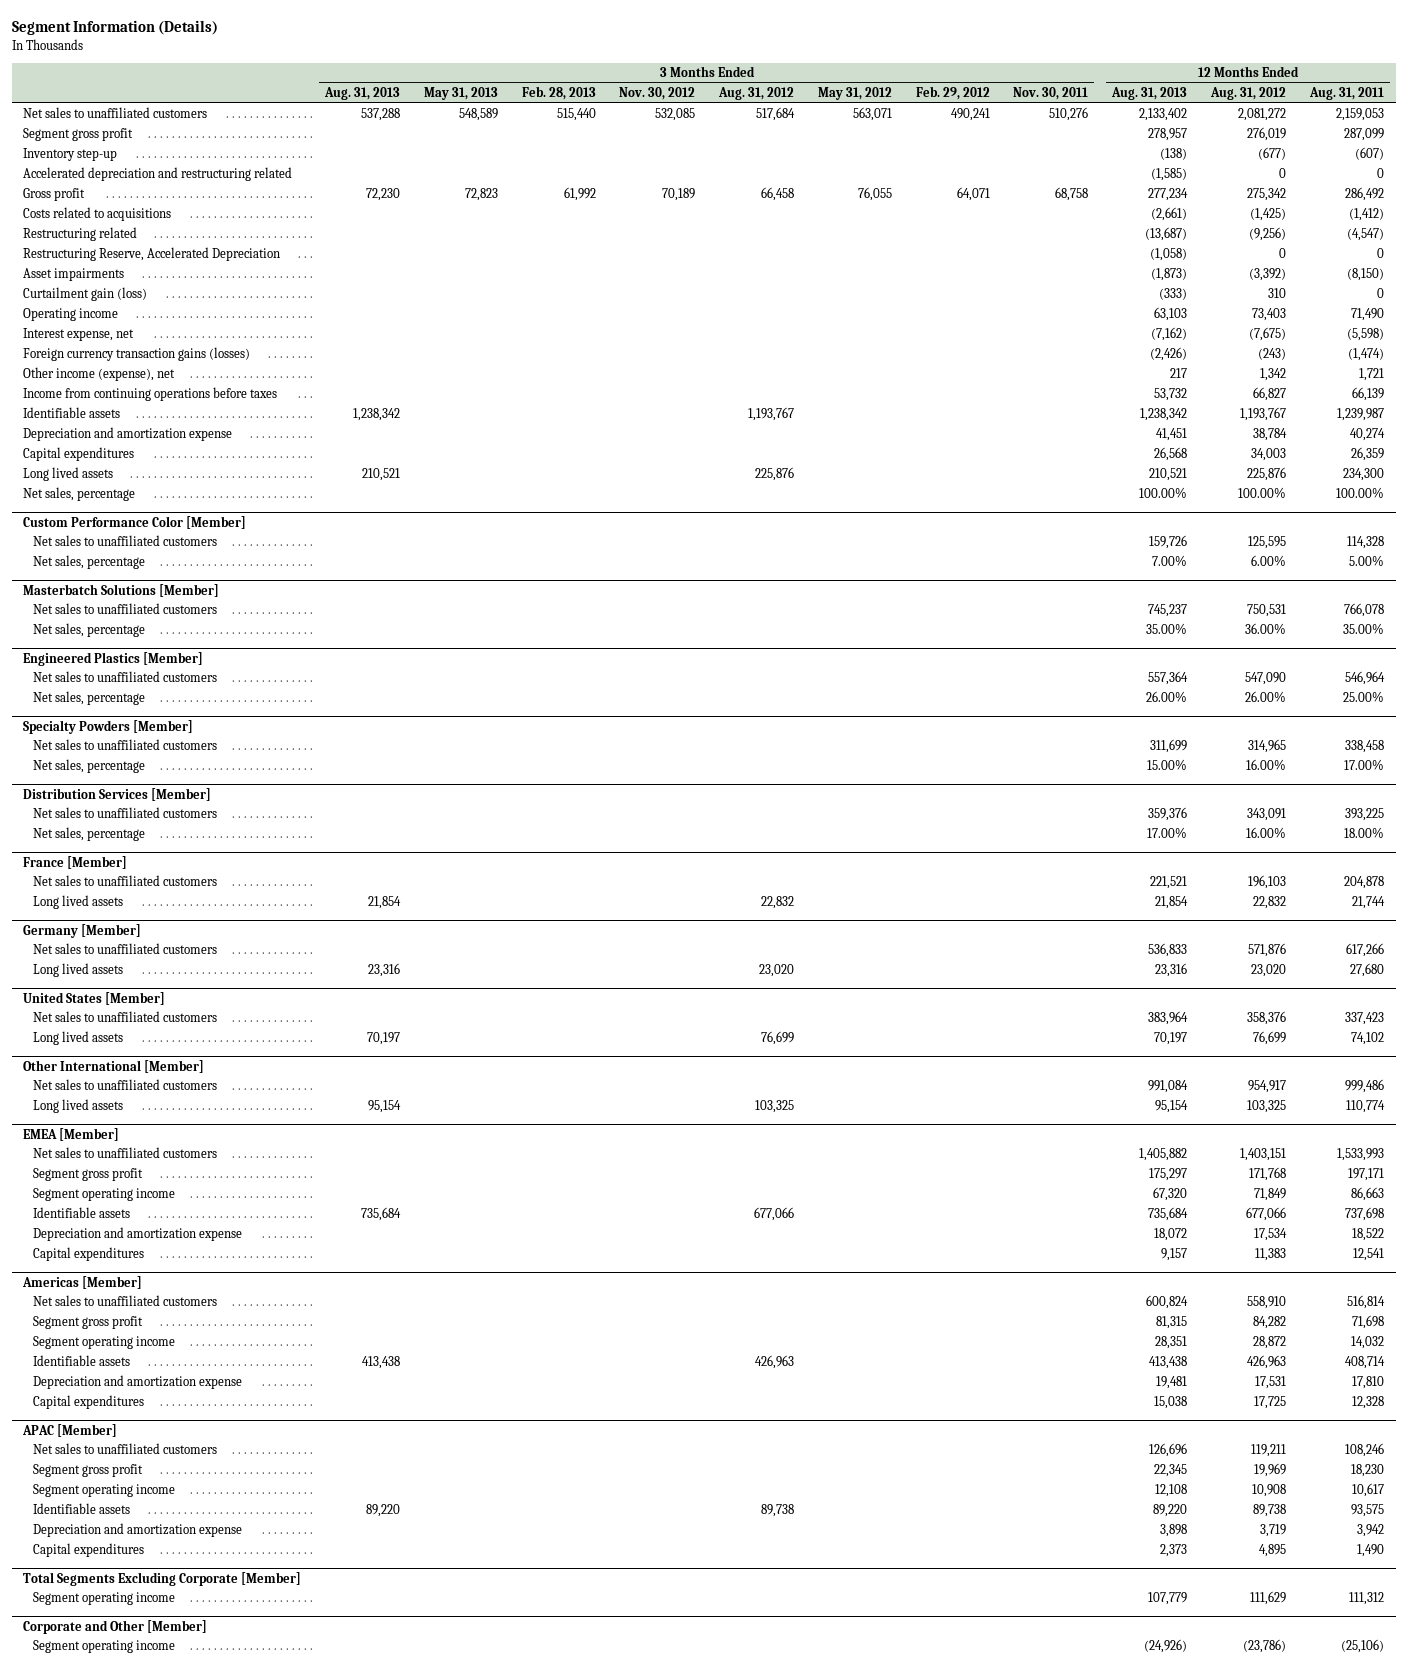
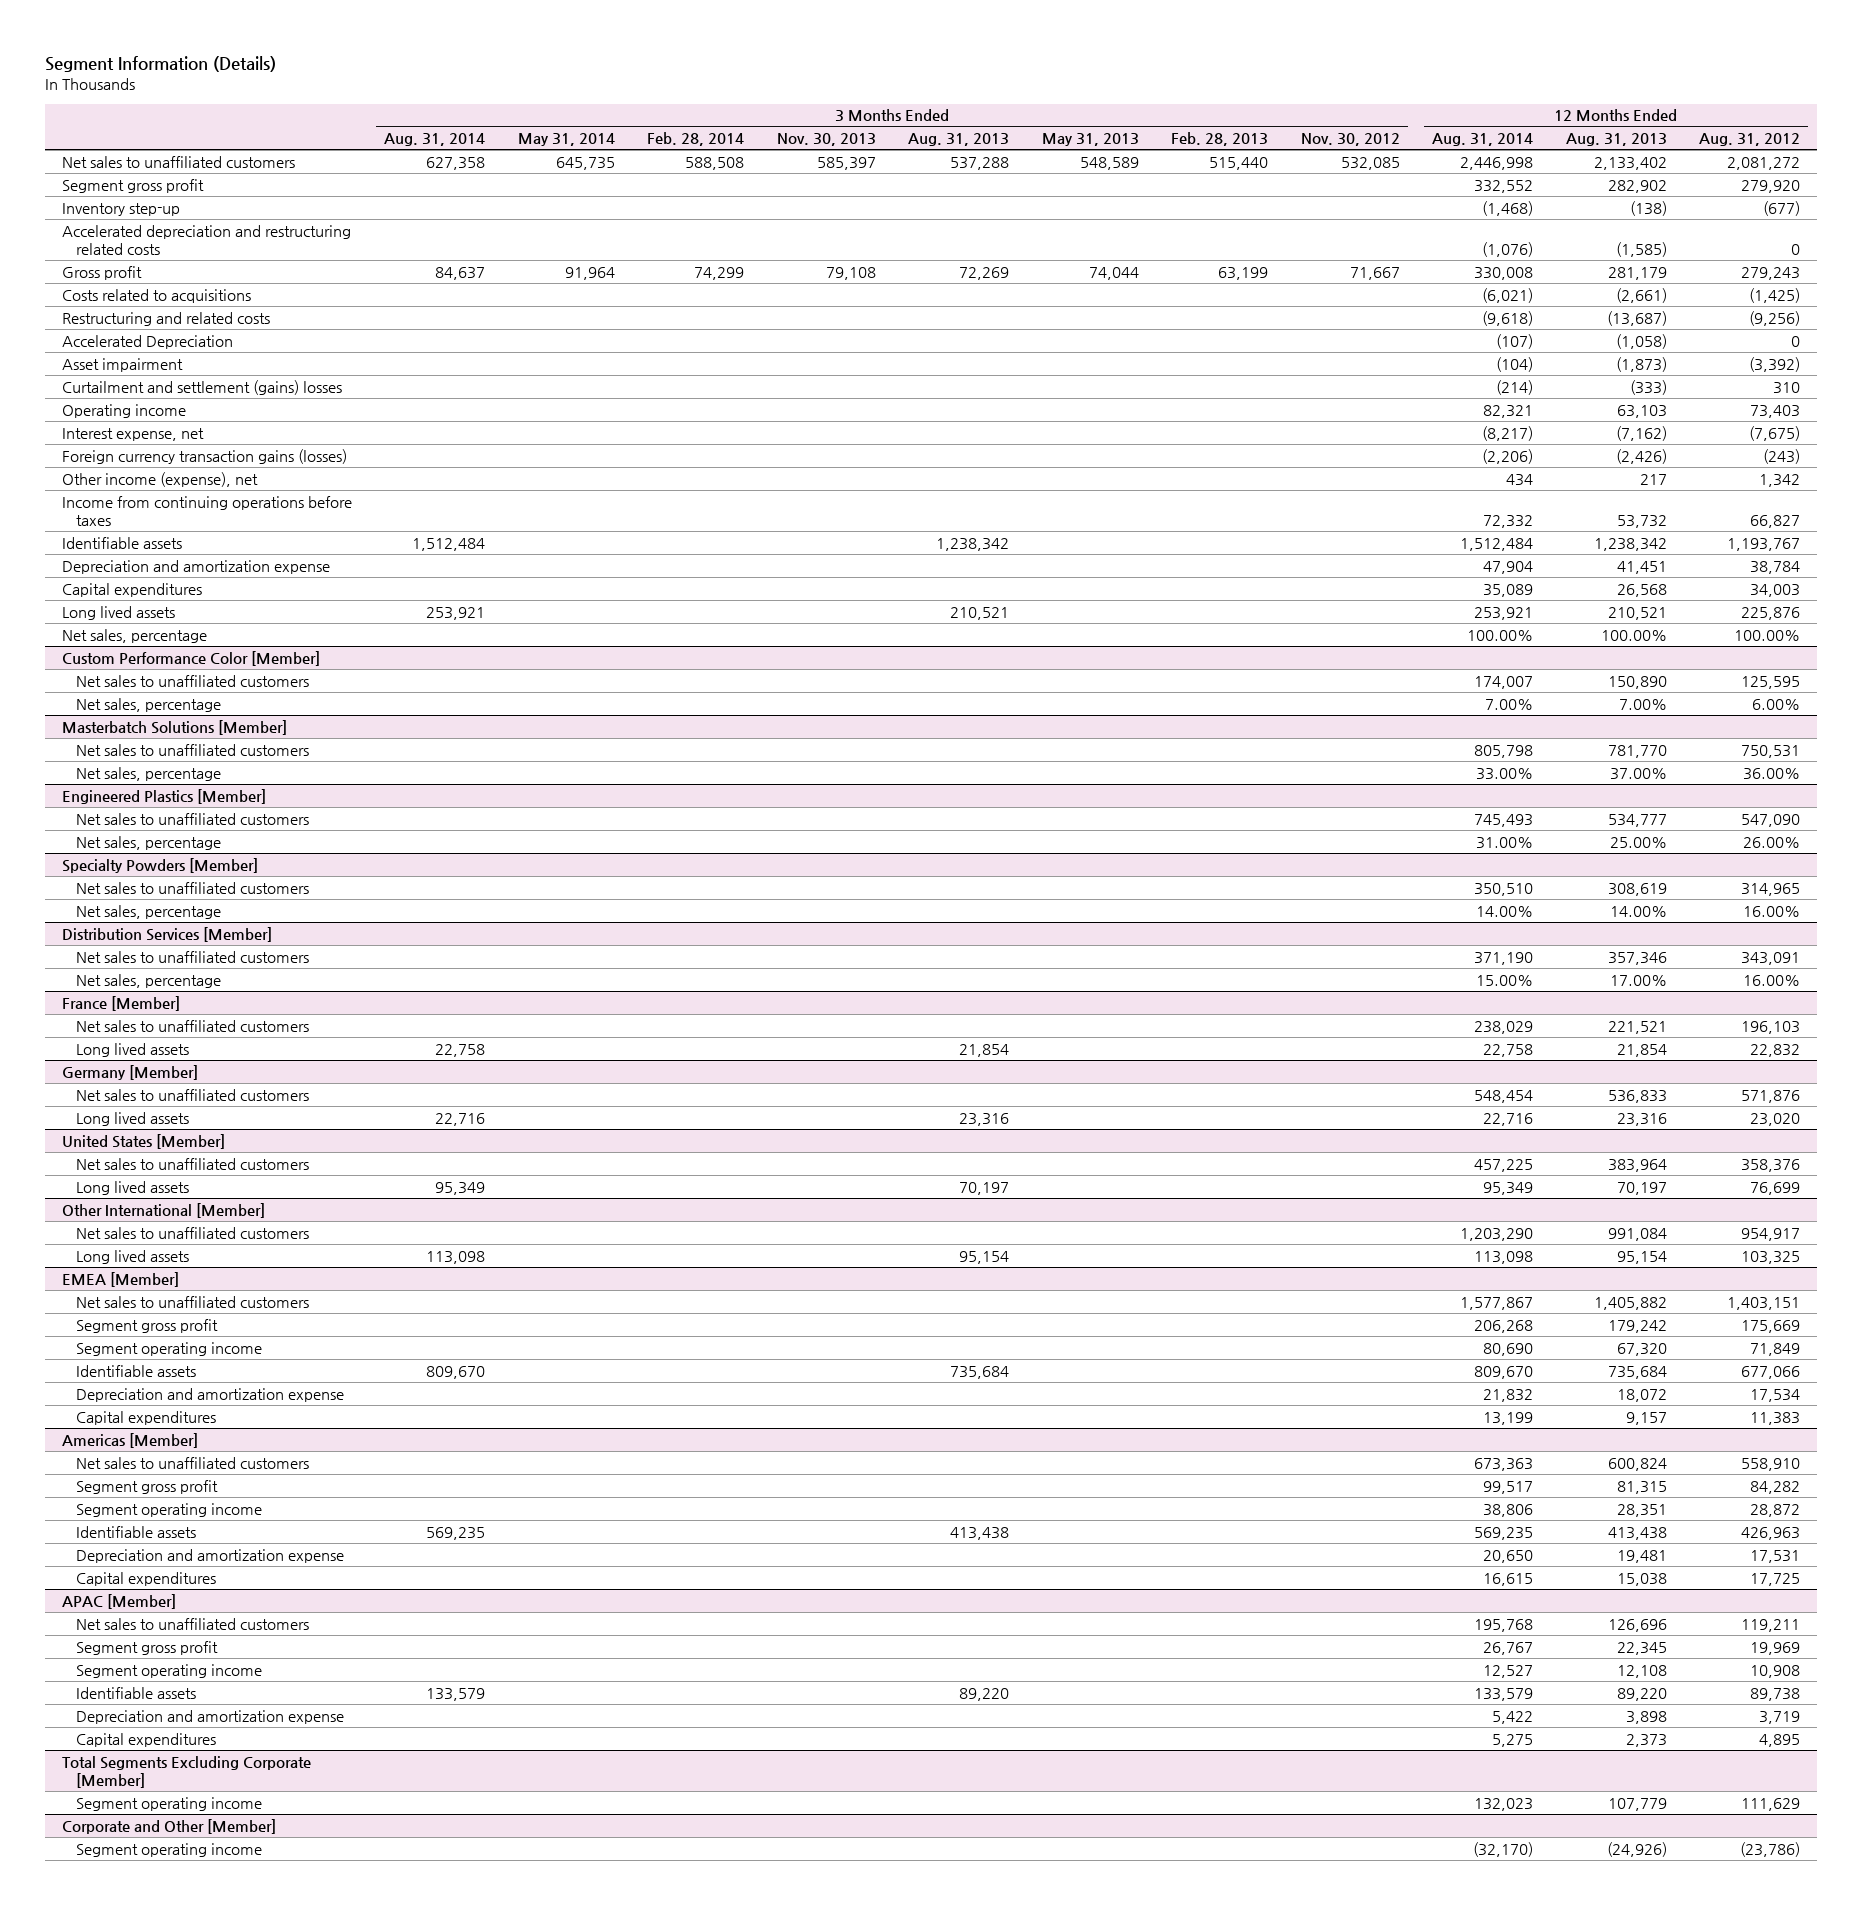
[718,87,795,101] Aug. 31, 2012 -> none
[817,87,892,101] May 31, 2012 -> none
[915,86,990,101] Feb. 29, 2012 -> none
[1013,87,1089,101] Nov. 30, 2011 -> none
[1308,87,1384,101] Aug. 31, 2011 -> none
none -> [384,133,486,147] Aug. 31, 2014
none -> [517,133,615,147] May 31, 2014
none -> [647,132,745,147] Feb. 28, 2014
none -> [776,133,876,147] Nov. 30, 2013
none -> [1432,133,1534,147] Aug. 31, 2014
[1148,128,1188,142] 278,957 -> [1607,179,1667,193] 282,902
[1246,127,1286,142] 276,019 -> [1741,179,1801,193] 279,920
[23,167,293,182] Accelerated depreciation and restructuring related -> [61,224,351,255] Accelerated depreciation and restructuring related costs
[366,188,401,202] 72,230 -> [959,266,1010,280] 72,269
[464,188,498,202] 72,823 -> [1088,266,1139,280] 74,044
[563,187,596,202] 61,992 -> [1218,266,1269,280] 63,199
[662,188,696,202] 70,189 -> [1349,266,1400,280] 71,667
[1148,188,1189,202] 277,234 -> [1607,266,1667,280] 281,179
[1246,188,1286,202] 275,342 -> [1741,266,1801,280] 279,243
[23,227,138,242] Restructuring related -> [61,311,270,326] Restructuring and related costs
[23,247,281,262] Restructuring Reserve, Accelerated Depreciation -> [61,334,233,349] Accelerated Depreciation
[23,268,125,282] Asset impairments -> [61,357,183,372] Asset impairment
[23,287,148,302] Curtailment gain (loss) -> [61,379,342,395] Curtailment and settlement (gains) losses
[1149,535,1188,550] 159,726 -> [1607,675,1667,689] 150,890
[1148,604,1188,618] 745,237 -> [1607,744,1667,758] 781,770
[1146,623,1188,635] 35.00% -> [1609,767,1667,780] 37.00%
[1148,671,1189,686] 557,364 -> [1607,813,1667,827] 534,777
[1146,691,1188,703] 26.00% -> [1609,836,1667,848] 25.00%
[1150,739,1188,754] 311,699 -> [1607,882,1667,896] 308,619
[1147,759,1188,771] 15.00% -> [1609,905,1667,917] 14.00%
[1148,807,1188,822] 359,376 -> [1607,951,1667,965] 357,346
[1149,1168,1188,1182] 175,297 -> [1607,1319,1667,1333] 179,242
[1248,1167,1286,1182] 171,768 -> [1741,1319,1801,1333] 175,669

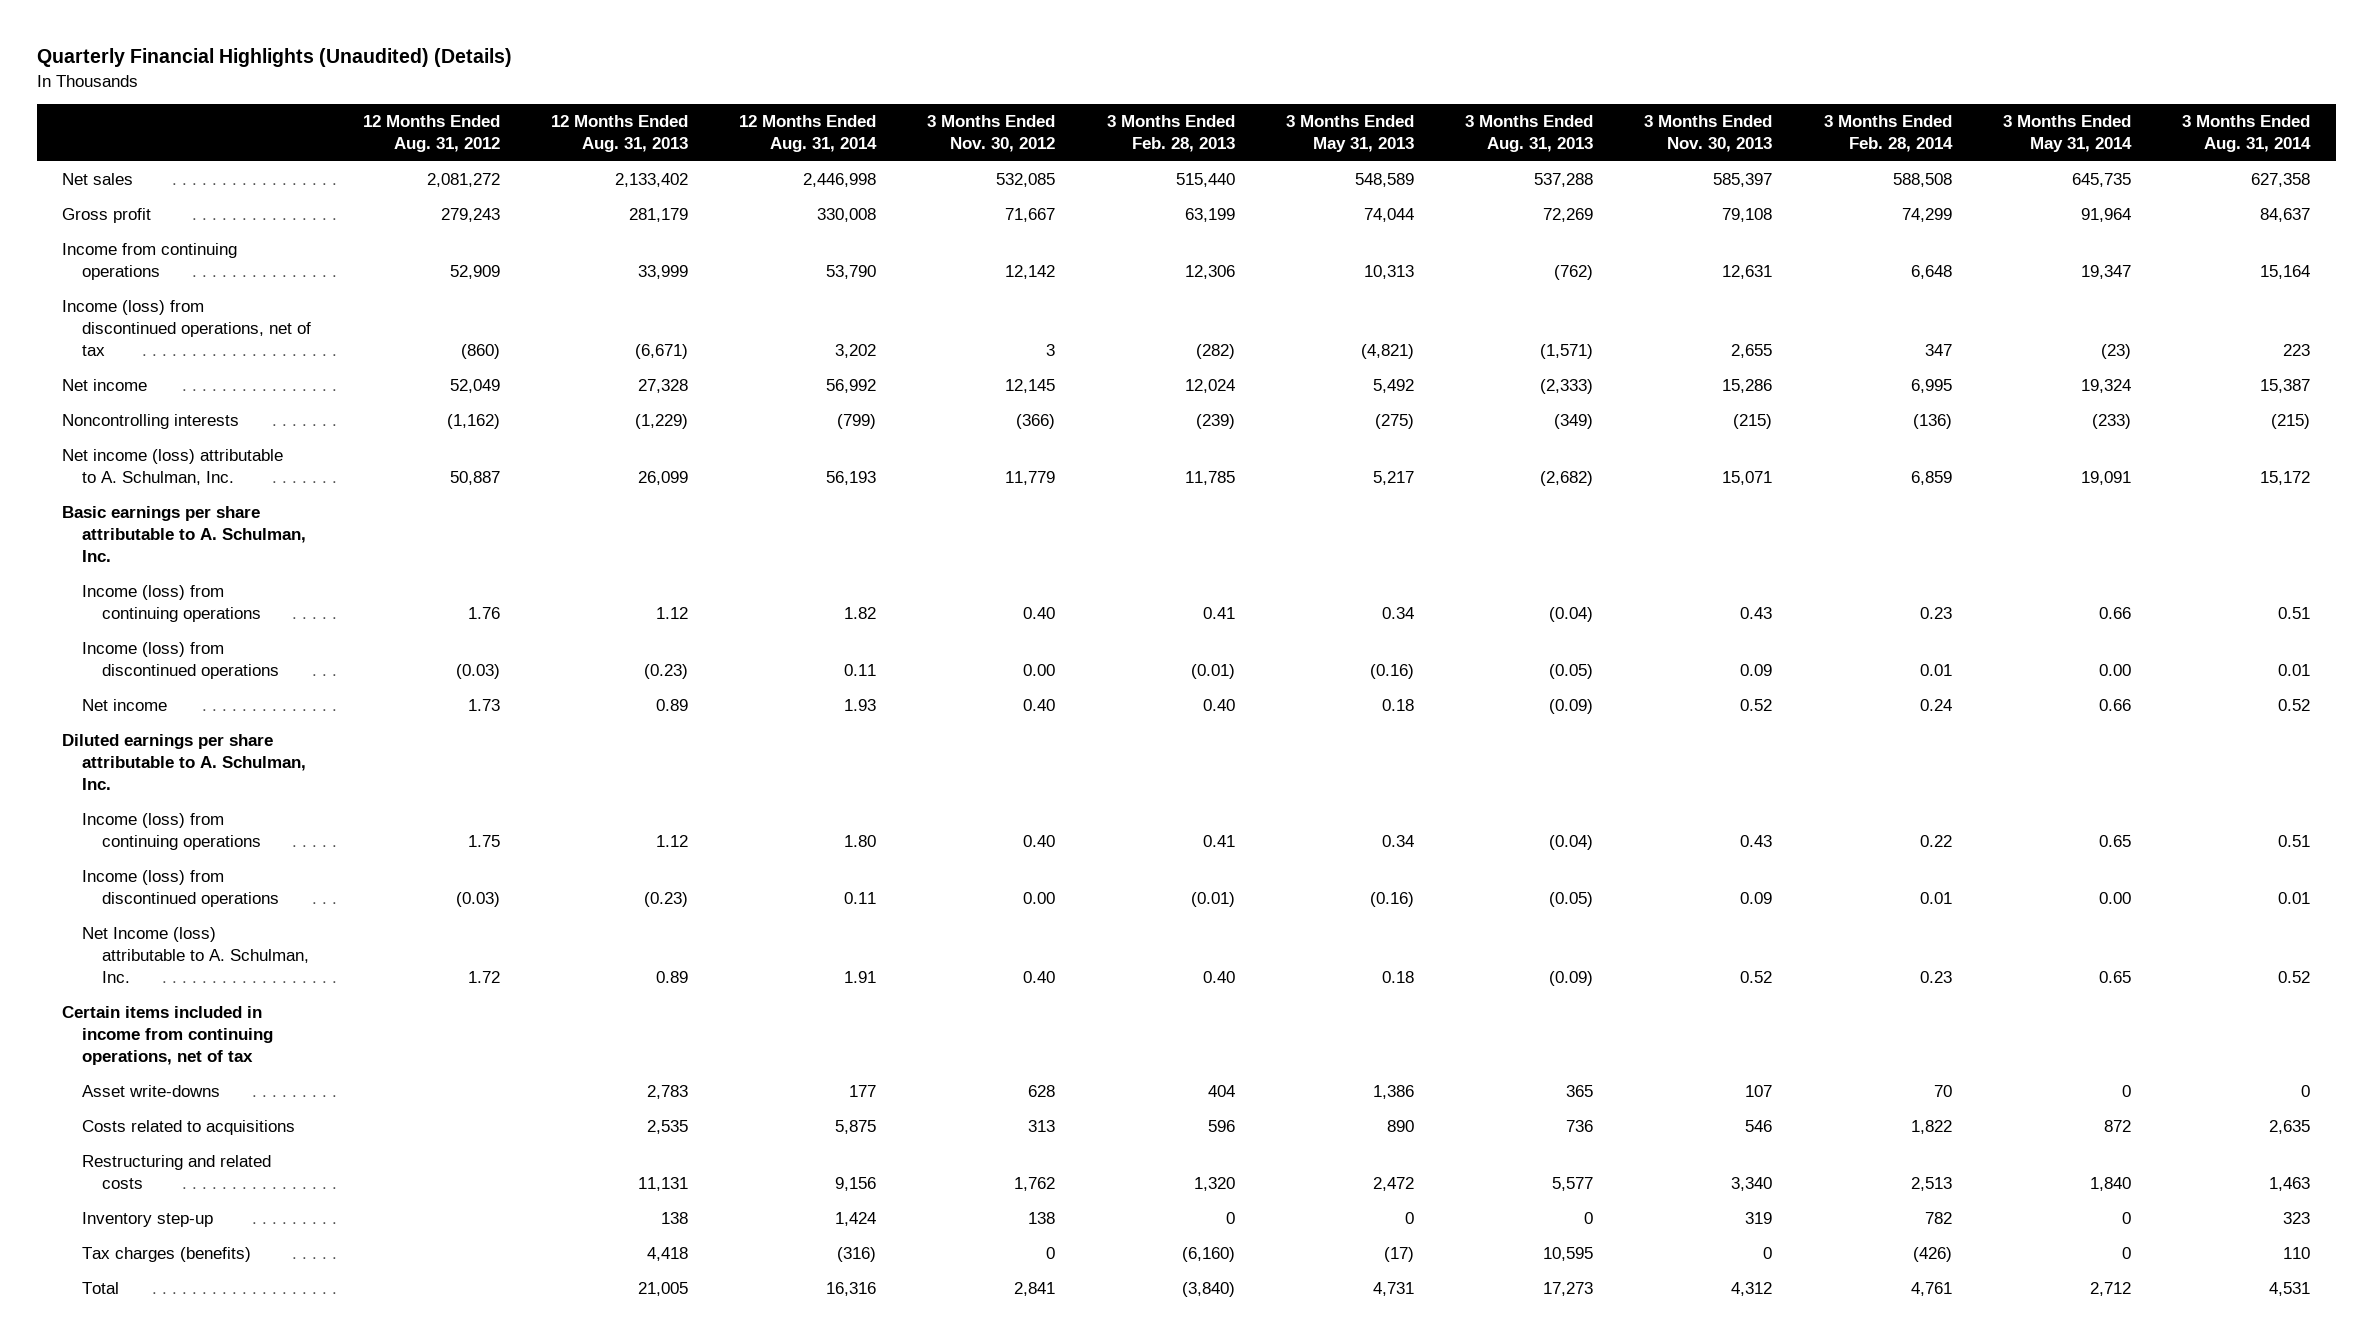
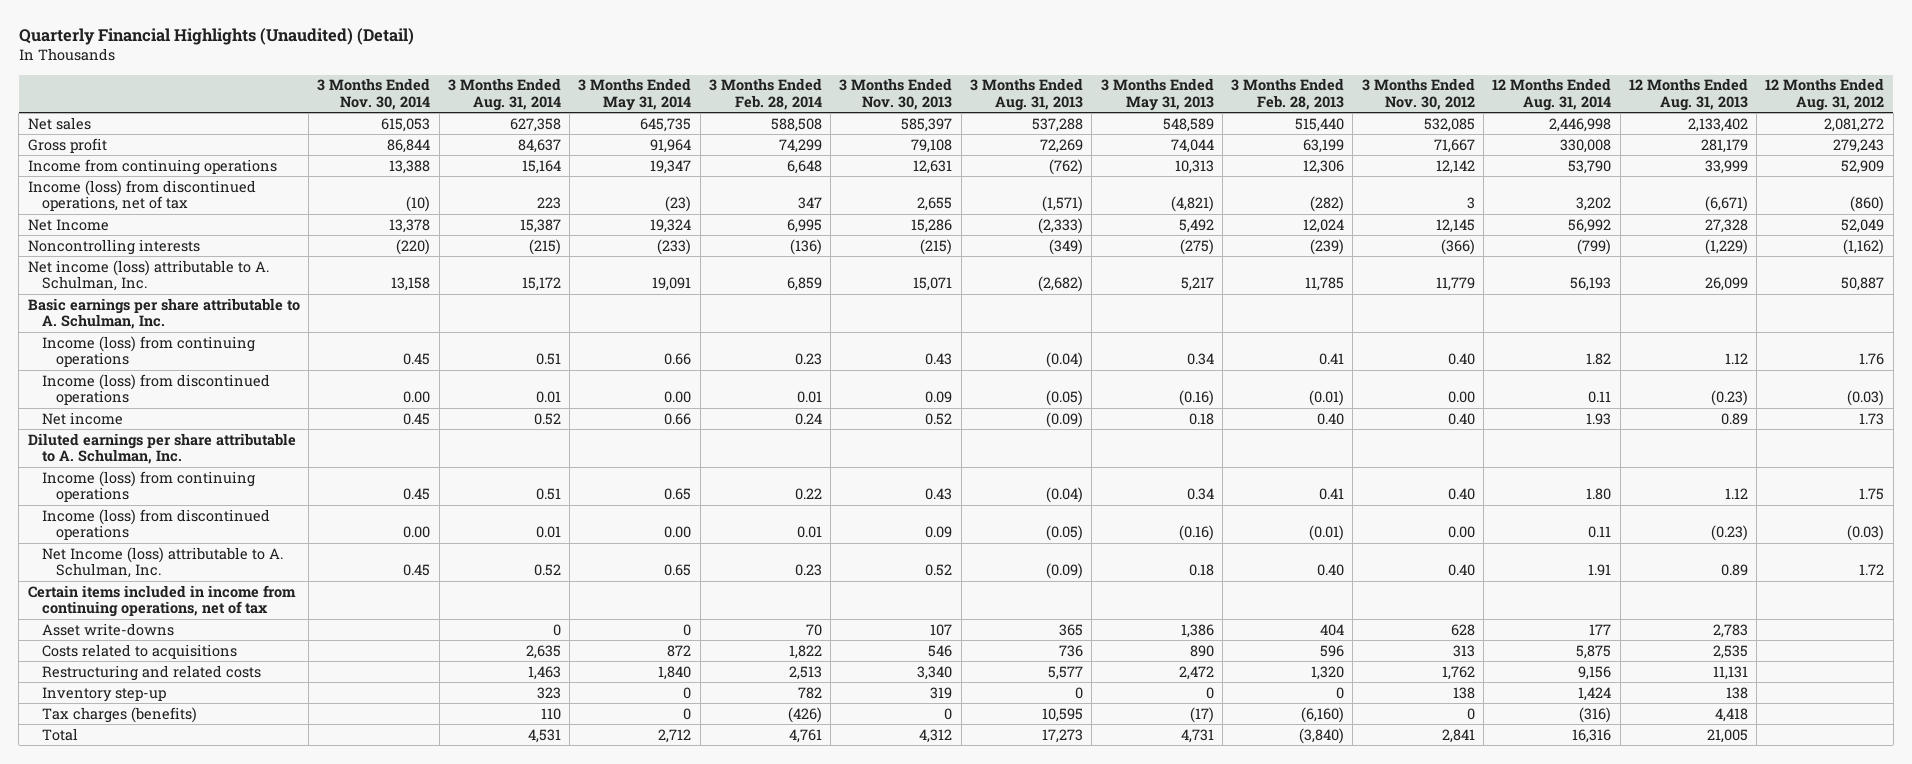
[36,48,512,68] Quarterly Financial Highlights (Unaudited) (Details) -> [18,28,414,46] Quarterly Financial Highlights (Unaudited) (Detail)
none -> [317,78,431,111] 3 Months Ended Nov. 30, 2014
[62,379,148,392] Net income -> [27,218,109,231] Net Income

